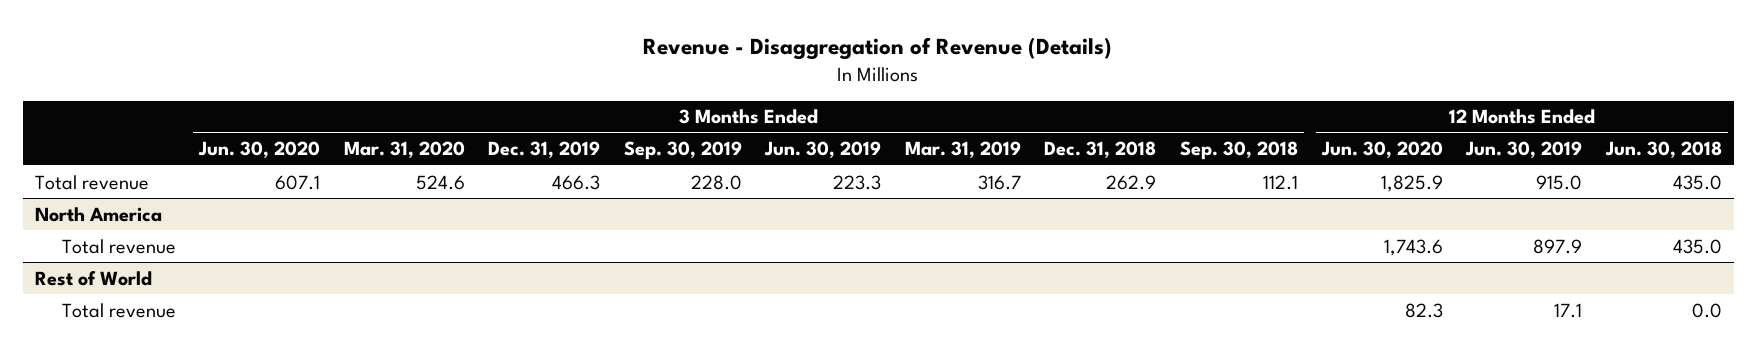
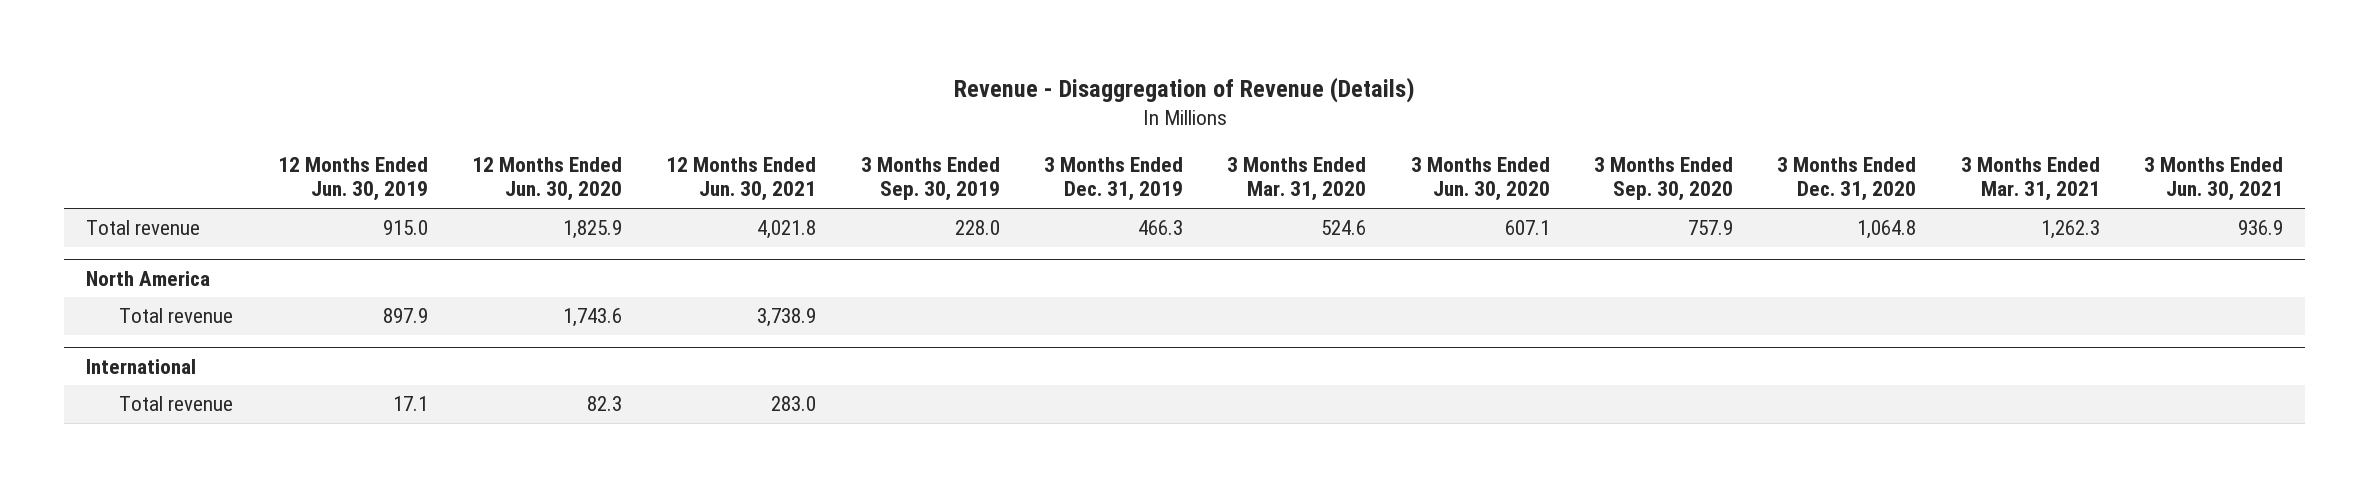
[764,141,882,159] Jun. 30, 2019 -> none
[904,141,1021,159] Mar. 31, 2019 -> none
[1044,141,1157,159] Dec. 31, 2018 -> none
[1180,141,1299,161] Sep. 30, 2018 -> none
[1604,141,1722,159] Jun. 30, 2018 -> none
none -> [666,156,817,202] 12 Months Ended Jun. 30, 2021
none -> [1593,156,1733,202] 3 Months Ended Sep. 30, 2020
none -> [1777,156,1917,202] 3 Months Ended Dec. 31, 2020
none -> [1960,156,2100,202] 3 Months Ended Mar. 31, 2021
none -> [2143,156,2283,202] 3 Months Ended Jun. 30, 2021
[34,270,152,286] Rest of World -> [86,358,197,374] International

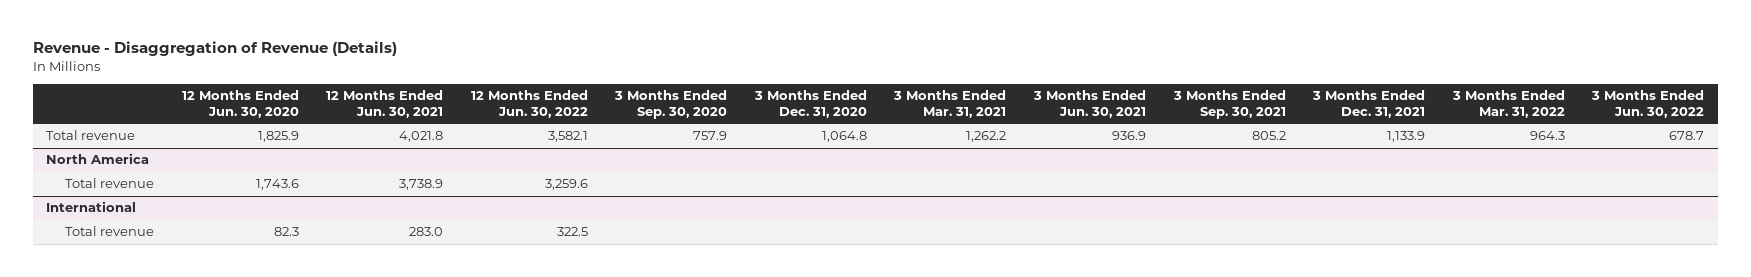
[277,156,428,202] 12 Months Ended Jun. 30, 2019 -> none
[860,156,1000,202] 3 Months Ended Sep. 30, 2019 -> none
[1043,156,1183,202] 3 Months Ended Dec. 31, 2019 -> none
[1227,156,1367,202] 3 Months Ended Mar. 31, 2020 -> none
[1410,156,1550,202] 3 Months Ended Jun. 30, 2020 -> none
none -> [470,90,588,119] 12 Months Ended Jun. 30, 2022
none -> [1172,90,1286,120] 3 Months Ended Sep. 30, 2021
none -> [1312,90,1426,119] 3 Months Ended Dec. 31, 2021
none -> [1451,90,1565,119] 3 Months Ended Mar. 31, 2022
none -> [1591,90,1705,119] 3 Months Ended Jun. 30, 2022
[2040,220,2100,240] 1,262.3 -> [966,131,1007,143] 1,262.2

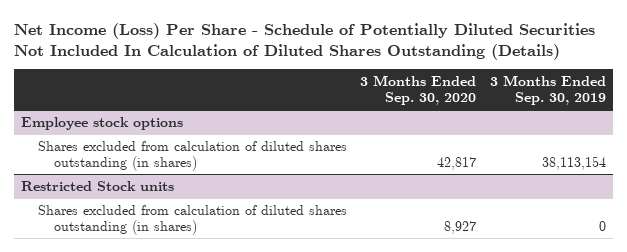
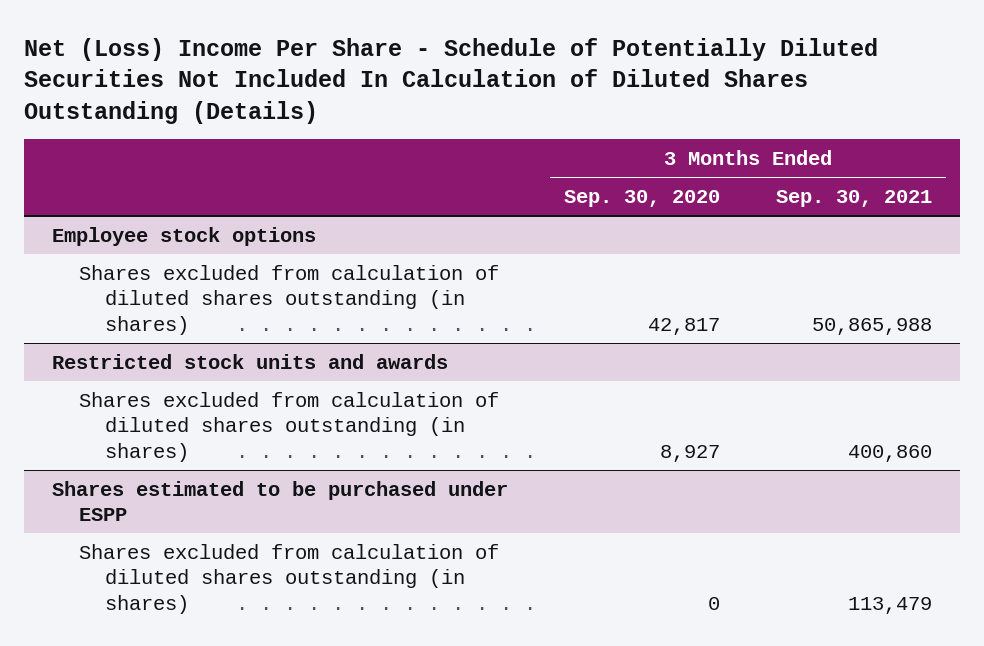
[14,23,596,60] Net Income (Loss) Per Share - Schedule of Potentially Diluted Securities Not Included In Calculation of Diluted Shares Outstanding (Details) -> [24,37,879,125] Net (Loss) Income Per Share - Schedule of Potentially Diluted Securities Not Included In Calculation of Diluted Shares Outstanding (Details)
[489,74,606,105] 3 Months Ended Sep. 30, 2019 -> none
none -> [776,189,933,207] Sep. 30, 2021
[21,180,175,191] Restricted Stock units -> [52,353,449,369] Restricted stock units and awards
none -> [52,480,509,522] Shares estimated to be purchased under ESPP
none -> [78,543,499,614] Shares excluded from calculation of diluted shares outstanding (in shares)

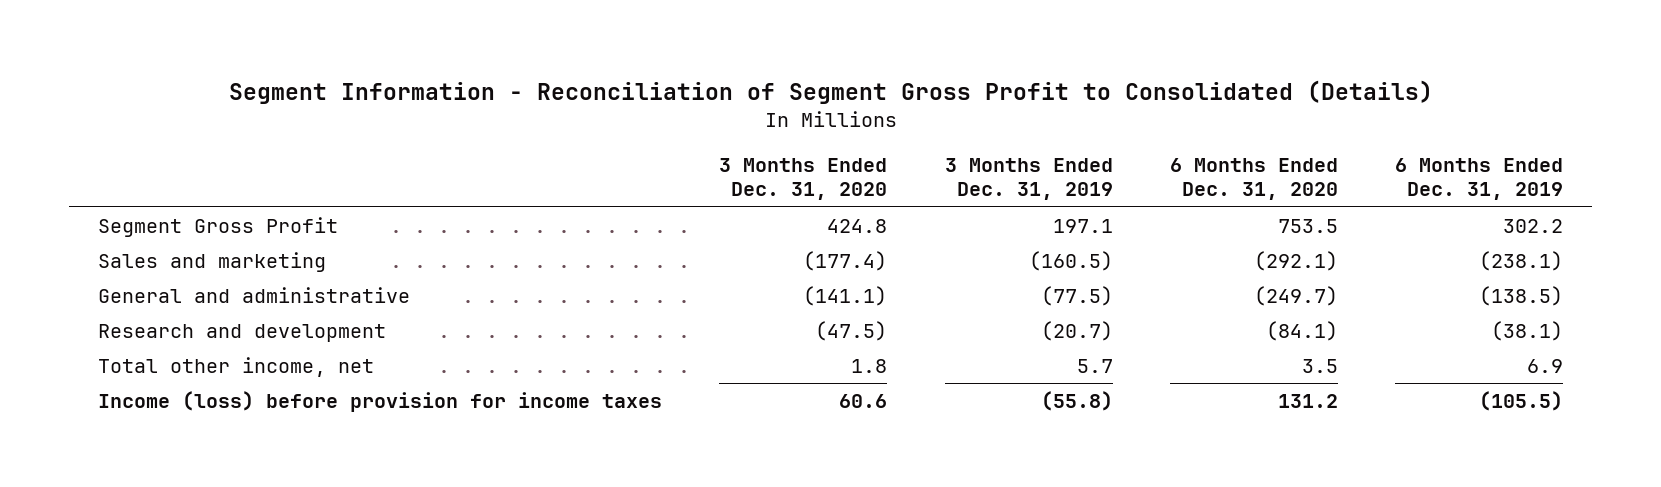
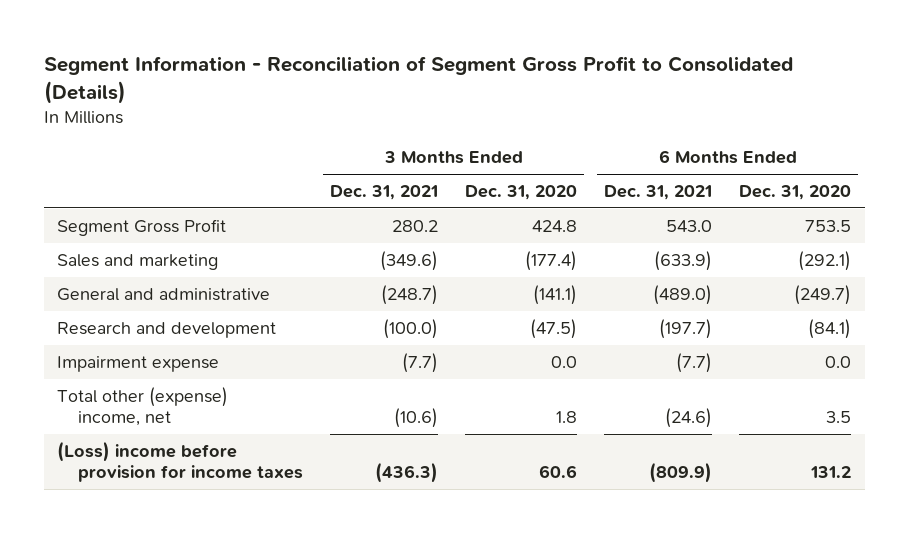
[944,158,1113,201] 3 Months Ended Dec. 31, 2019 -> none
[1395,158,1564,201] 6 Months Ended Dec. 31, 2019 -> none
none -> [329,185,438,201] Dec. 31, 2021
none -> [604,185,713,201] Dec. 31, 2021
none -> [57,355,220,372] Impairment expense
[97,356,374,377] Total other income, net -> [57,386,229,426] Total other (expense) income, net
[97,390,662,412] Income (loss) before provision for income taxes -> [57,440,303,482] (Loss) income before provision for income taxes

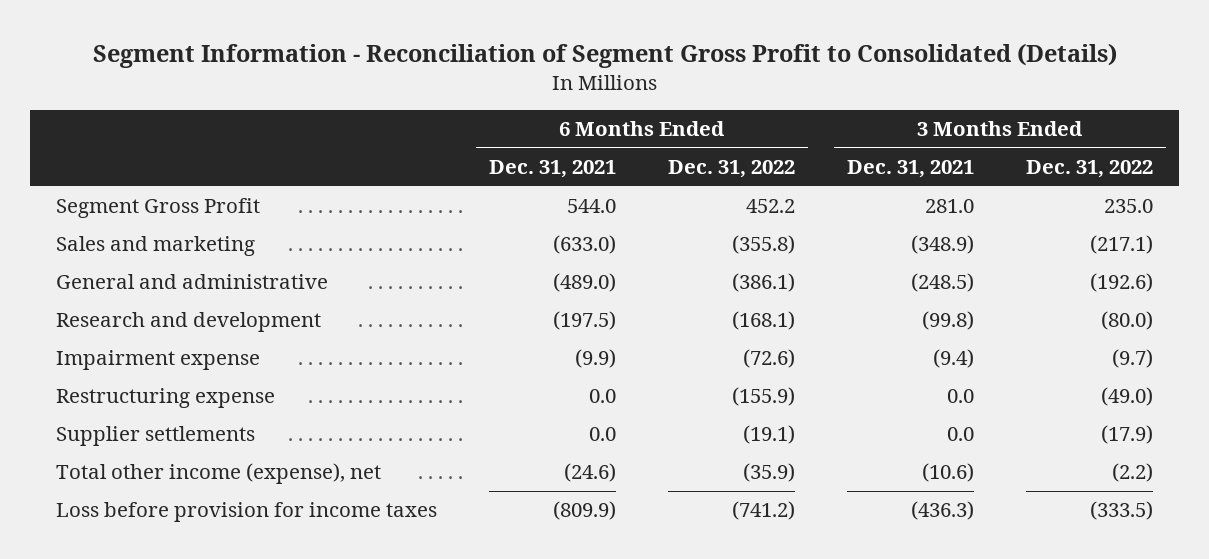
[465,185,578,201] Dec. 31, 2020 -> none
[739,185,852,201] Dec. 31, 2020 -> none
none -> [668,160,796,179] Dec. 31, 2022
none -> [1025,160,1153,179] Dec. 31, 2022
[391,219,438,232] 280.2 -> [924,199,974,214] 281.0
[666,219,713,232] 543.0 -> [567,199,617,214] 544.0
[379,250,438,271] (349.6) -> [910,235,974,255] (348.9)
[654,250,713,271] (633.9) -> [553,235,617,255] (633.0)
[380,284,438,305] (248.7) -> [910,273,974,293] (248.5)
[382,318,438,339] (100.0) -> [921,311,974,331] (99.8)
[659,318,713,339] (197.7) -> [553,311,617,331] (197.5)
[401,352,438,373] (7.7) -> [932,349,974,369] (9.4)
[676,352,713,373] (7.7) -> [575,349,617,369] (9.9)
none -> [56,388,276,409] Restructuring expense
none -> [56,426,256,447] Supplier settlements
[57,386,229,426] Total other (expense) income, net -> [56,463,382,485] Total other income (expense), net
[57,440,303,482] (Loss) income before provision for income taxes -> [56,502,438,523] Loss before provision for income taxes

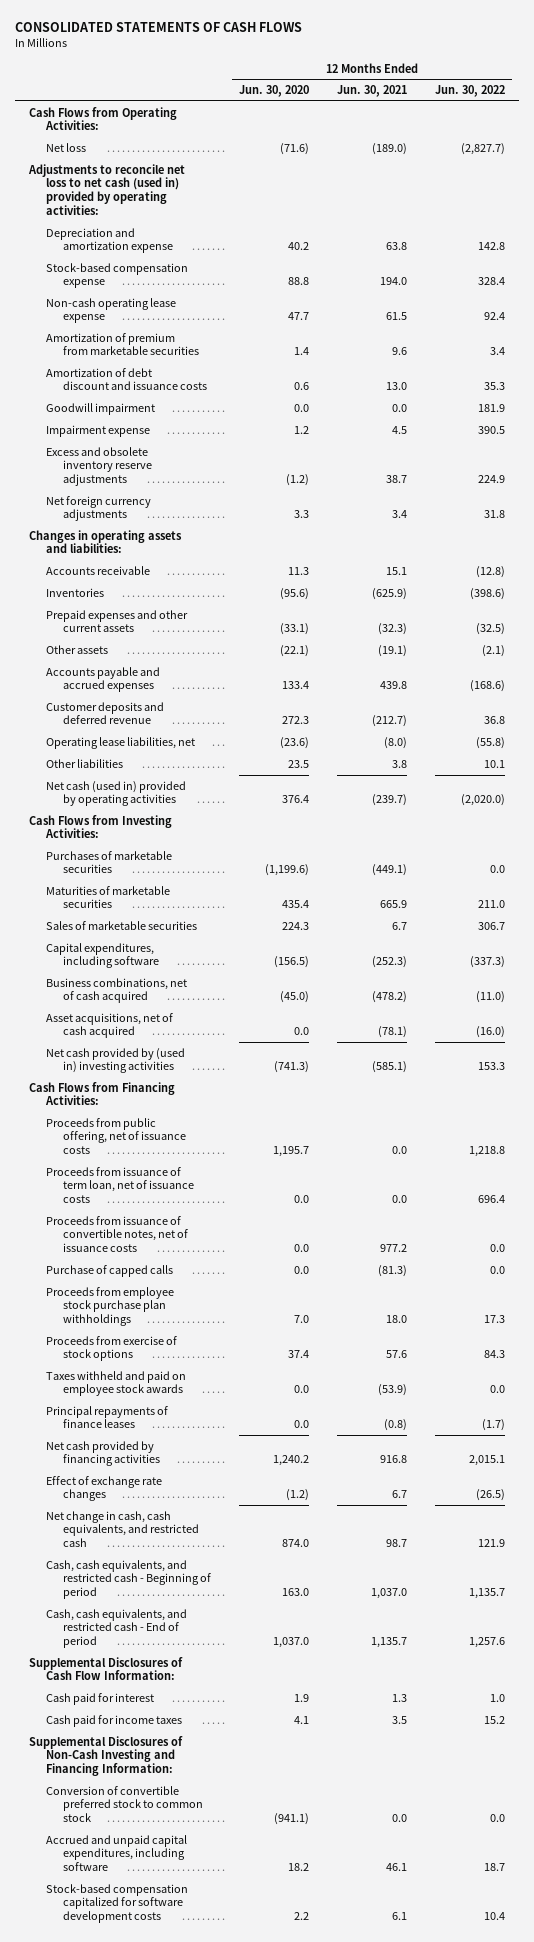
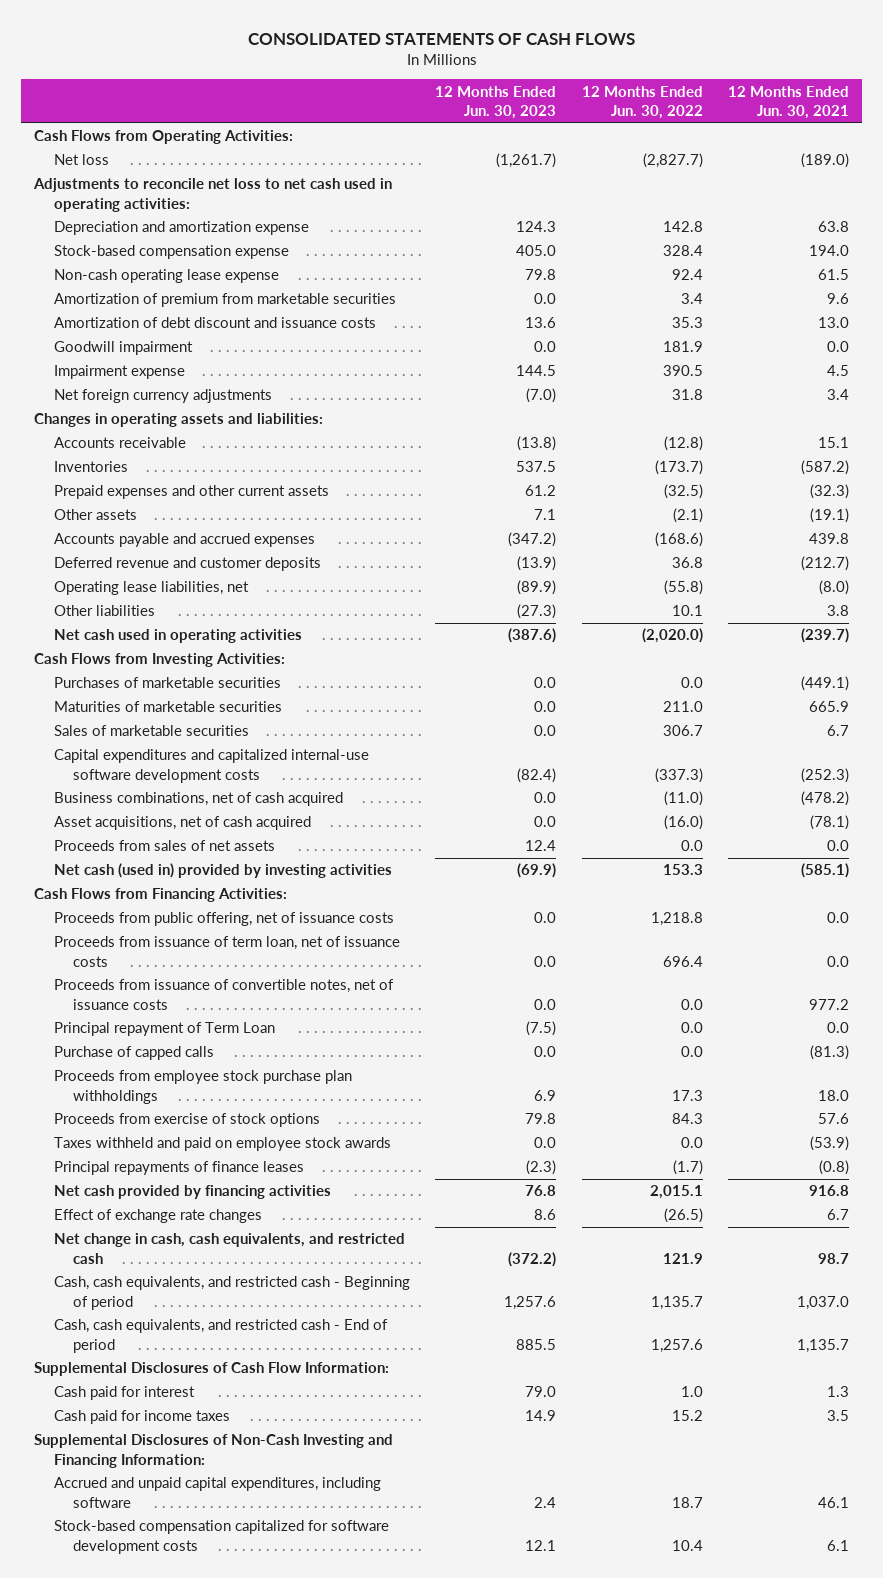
[238,85,309,98] Jun. 30, 2020 -> none
none -> [435,85,557,120] 12 Months Ended Jun. 30, 2023
[27,163,185,215] Adjustments to reconcile net loss to net cash (used in) provided by operating activities: -> [33,178,393,212] Adjustments to reconcile net loss to net cash used in operating activities:
[45,446,152,487] Excess and obsolete inventory reserve adjustments -> none
[372,587,408,600] (625.9) -> [801,460,850,476] (587.2)
[470,587,506,600] (398.6) -> [654,460,703,476] (173.7)
[45,701,164,725] Customer deposits and deferred revenue -> [53,557,321,572] Deferred revenue and customer deposits
[45,780,186,807] Net cash (used in) provided by operating activities -> [53,629,302,644] Net cash used in operating activities
[45,942,159,969] Capital expenditures, including software -> [53,749,369,783] Capital expenditures and capitalized internal-use software development costs
none -> [53,840,275,852] Proceeds from sales of net assets
[45,1047,185,1074] Net cash provided by (used in) investing activities -> [53,863,392,879] Net cash (used in) provided by investing activities
none -> [53,1022,275,1037] Principal repayment of Term Loan
[45,1785,203,1823] Conversion of convertible preferred stock to common stock -> none

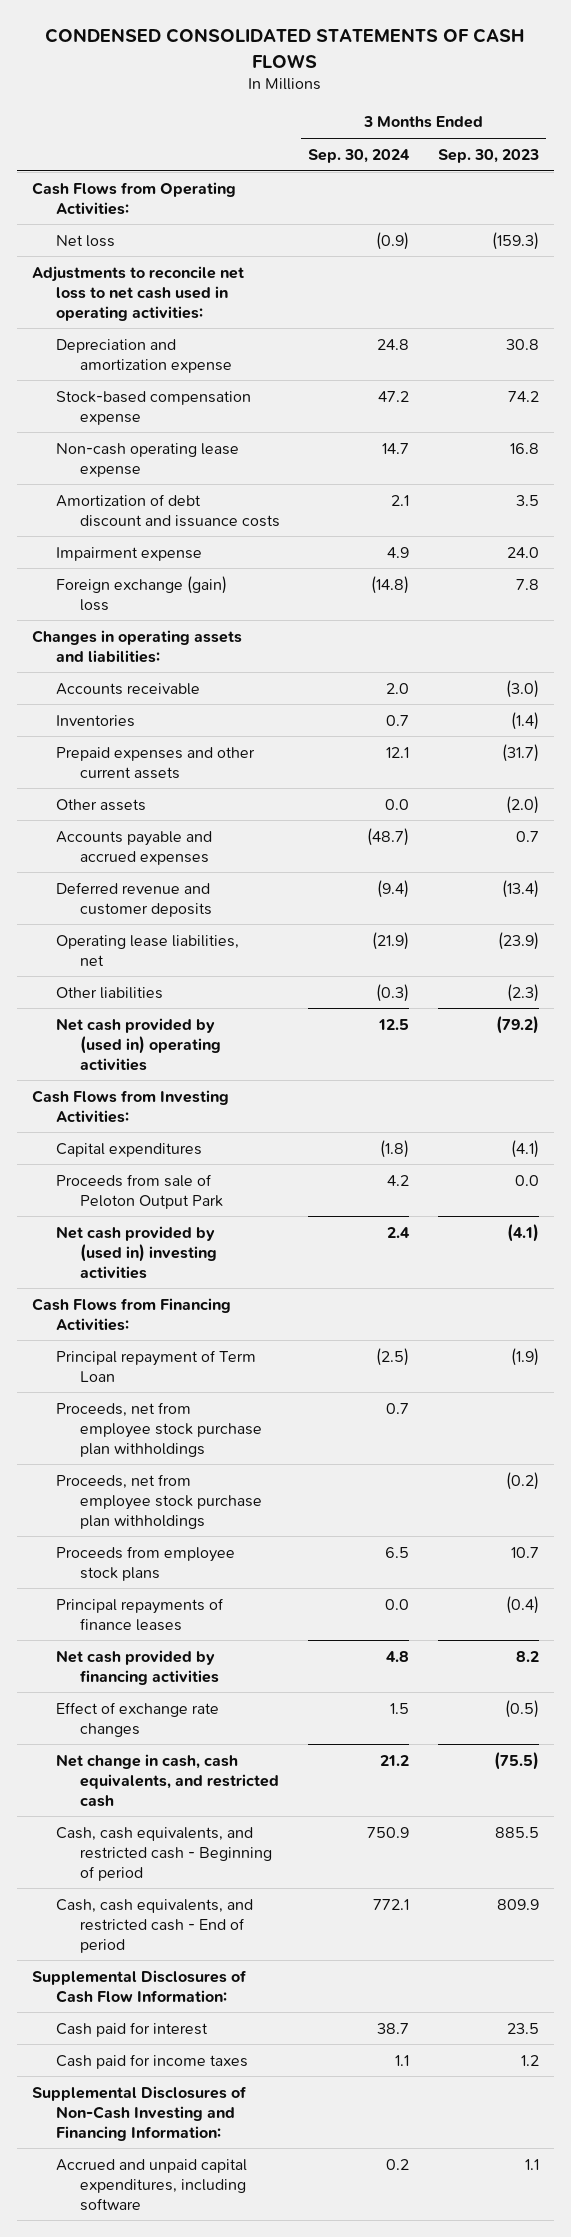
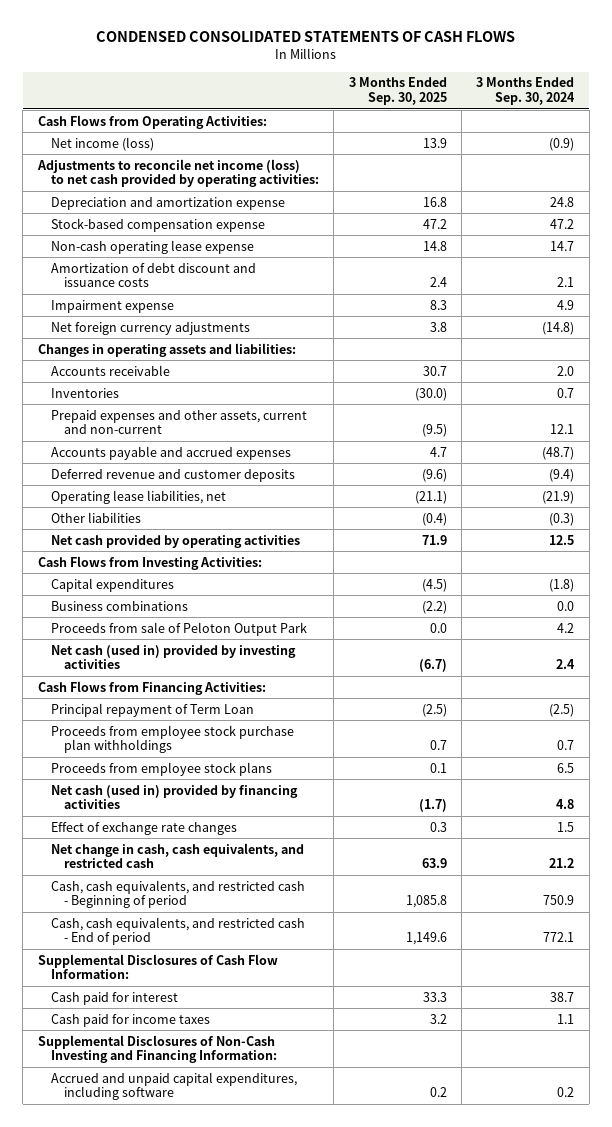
[438,148,540,163] Sep. 30, 2023 -> none
none -> [348,77,447,106] 3 Months Ended Sep. 30, 2025
[55,234,115,247] Net loss -> [50,136,154,151] Net income (loss)
[31,265,244,321] Adjustments to reconcile net loss to net cash used in operating activities: -> [36,158,319,188] Adjustments to reconcile net income (loss) to net cash provided by operating activities:
[55,575,227,611] Foreign exchange (gain) loss -> [50,321,250,335] Net foreign currency adjustments
[55,798,146,811] Other assets -> none
[55,746,255,779] Prepaid expenses and other current assets -> [50,409,307,435] Prepaid expenses and other assets, current and non-current
[55,1017,221,1071] Net cash provided by (used in) operating activities -> [50,534,300,548] Net cash provided by operating activities
none -> [50,600,188,611] Business combinations
[55,1225,217,1279] Net cash provided by (used in) investing activities -> [50,644,296,670] Net cash (used in) provided by investing activities
[55,1473,262,1529] Proceeds, net from employee stock purchase plan withholdings -> none
[55,1401,262,1457] Proceeds, net from employee stock purchase plan withholdings -> [50,724,294,754] Proceeds from employee stock purchase plan withholdings
[55,1597,224,1631] Principal repayments of finance leases -> none
[55,1649,219,1685] Net cash provided by financing activities -> [50,784,298,810] Net cash (used in) provided by financing activities

